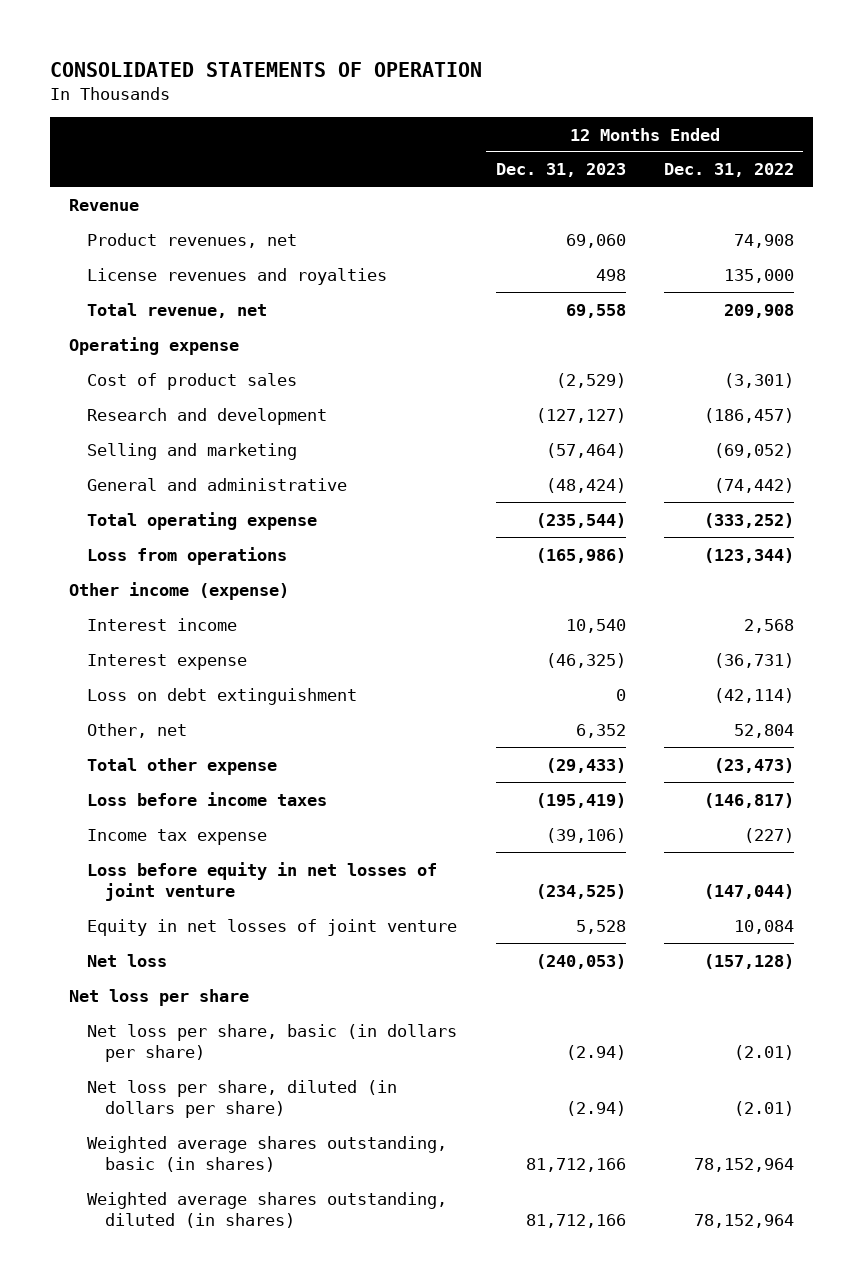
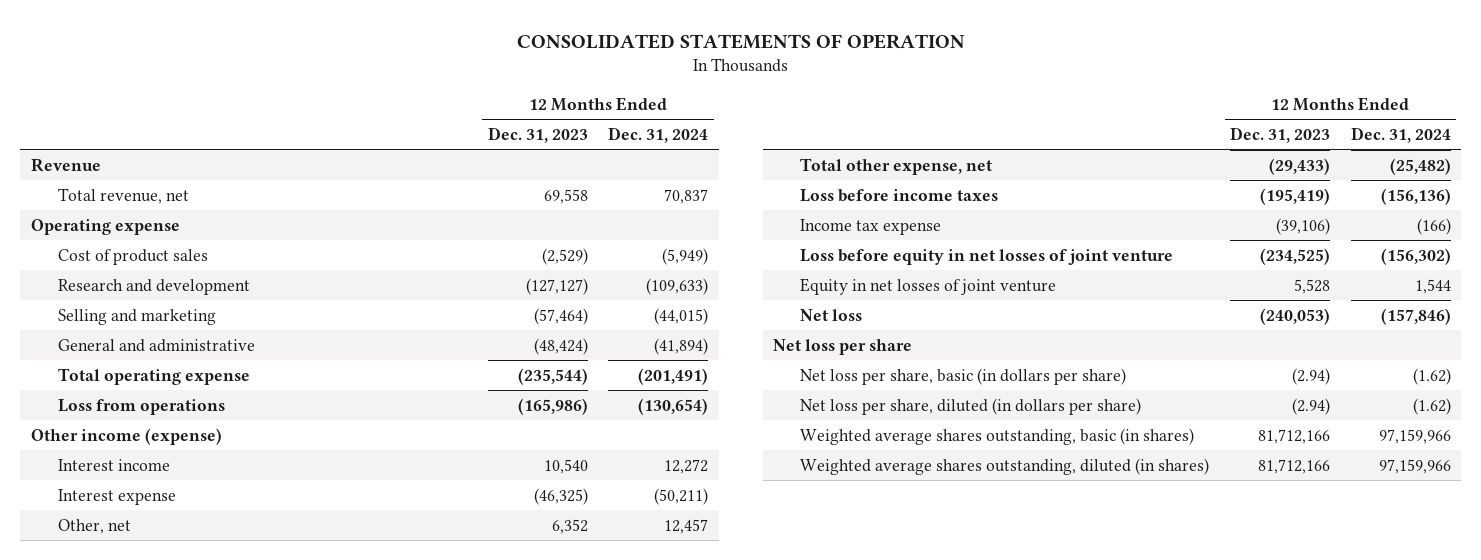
[663,163,794,178] Dec. 31, 2022 -> none
none -> [608,126,709,143] Dec. 31, 2024
[87,232,298,248] Product revenues, net -> none
[87,267,388,285] License revenues and royalties -> none
[87,687,358,705] Loss on debt extinguishment -> none
[87,757,278,775] Total other expense -> [799,157,992,175] Total other expense, net

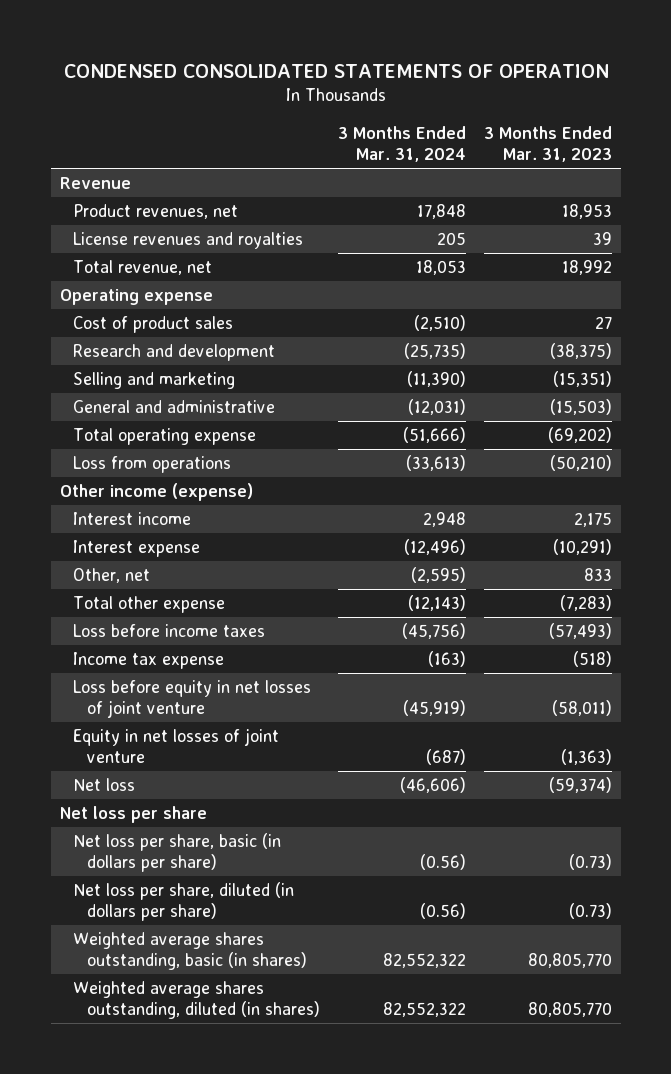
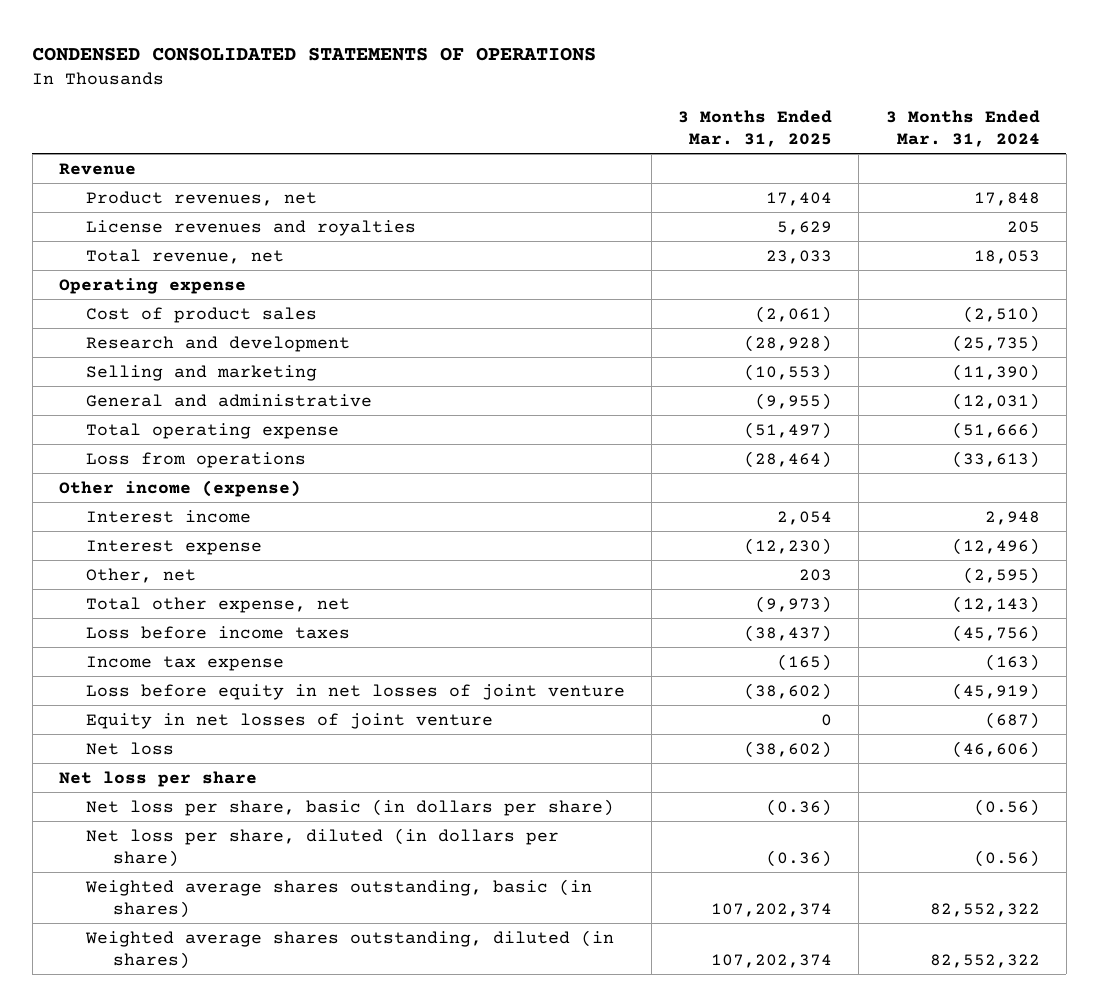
[63,63,609,78] CONDENSED CONSOLIDATED STATEMENTS OF OPERATION -> [32,47,597,62] CONDENSED CONSOLIDATED STATEMENTS OF OPERATIONS
[483,125,612,163] 3 Months Ended Mar. 31, 2023 -> none
none -> [678,109,833,147] 3 Months Ended Mar. 31, 2025
[73,595,226,613] Total other expense -> [86,596,351,613] Total other expense, net

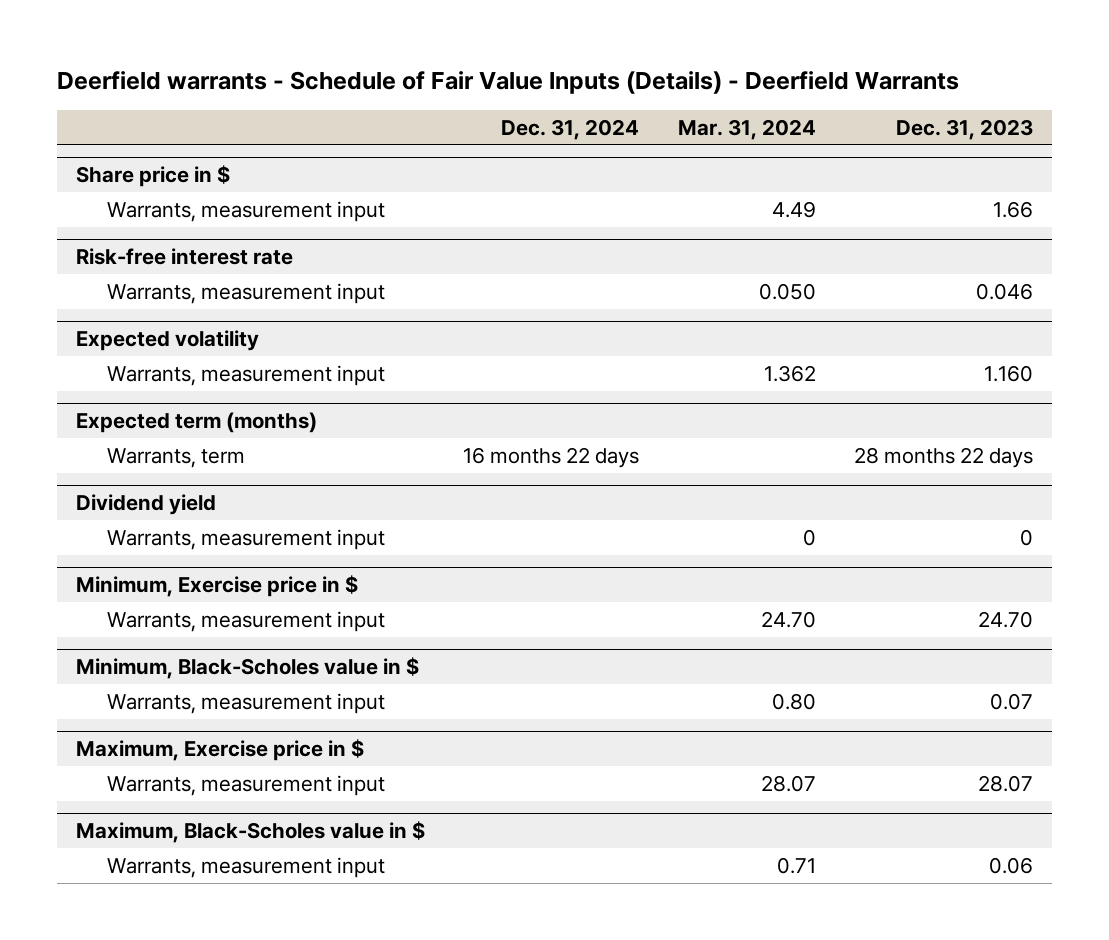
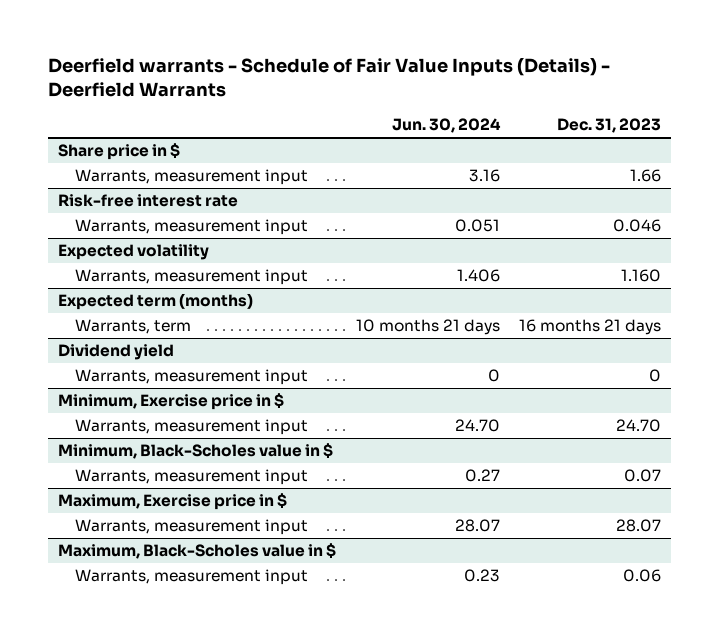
[501,118,640,140] Dec. 31, 2024 -> none
[677,118,816,140] Mar. 31, 2024 -> none
none -> [391,118,501,134] Jun. 30, 2024
[854,446,1034,468] 28 months 22 days -> [519,319,662,336] 16 months 21 days

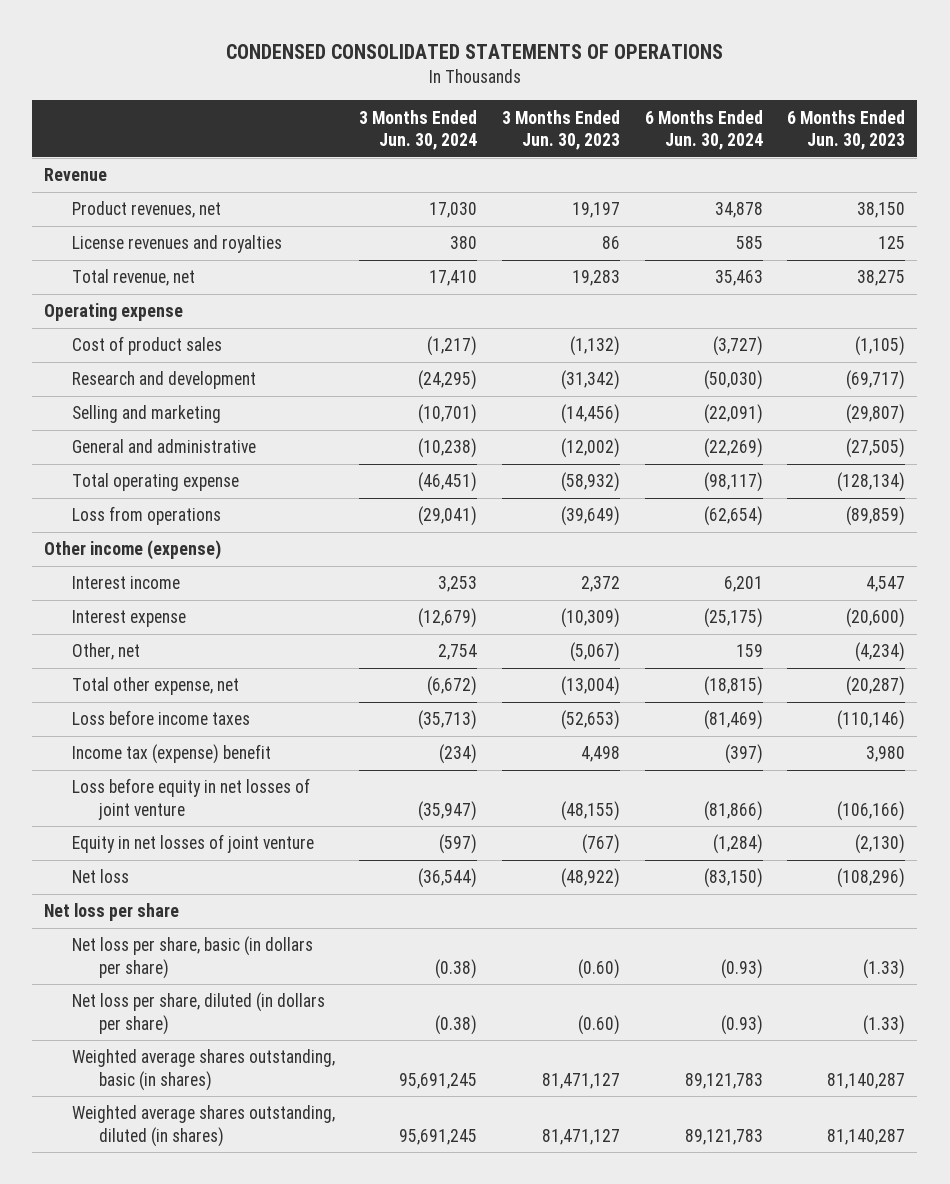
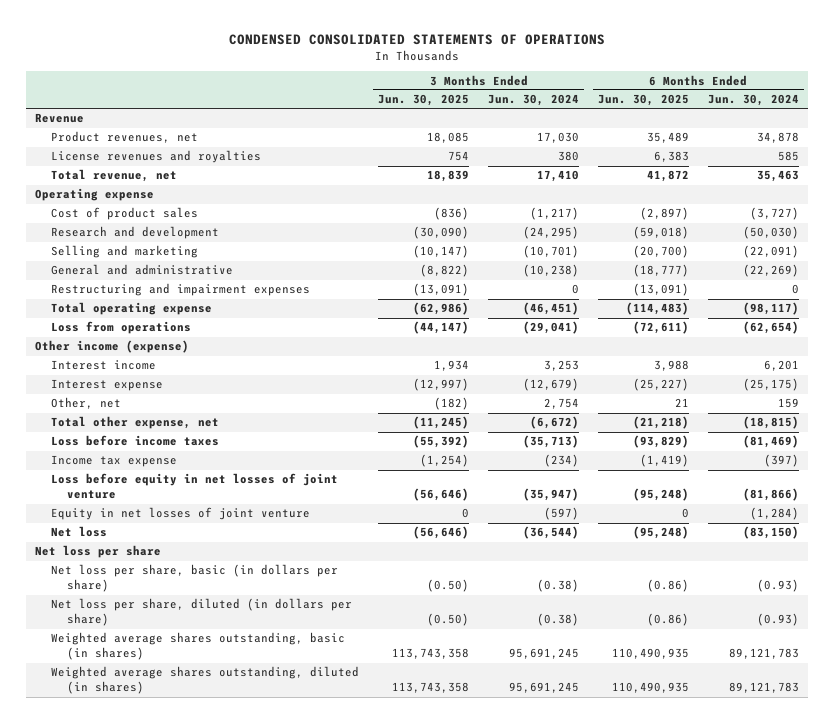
[502,109,621,151] 3 Months Ended Jun. 30, 2023 -> none
[787,109,906,151] 6 Months Ended Jun. 30, 2023 -> none
none -> [378,94,470,107] Jun. 30, 2025
none -> [597,94,689,107] Jun. 30, 2025
none -> [51,283,311,297] Restructuring and impairment expenses
[71,744,271,765] Income tax (expense) benefit -> [51,455,178,468] Income tax expense

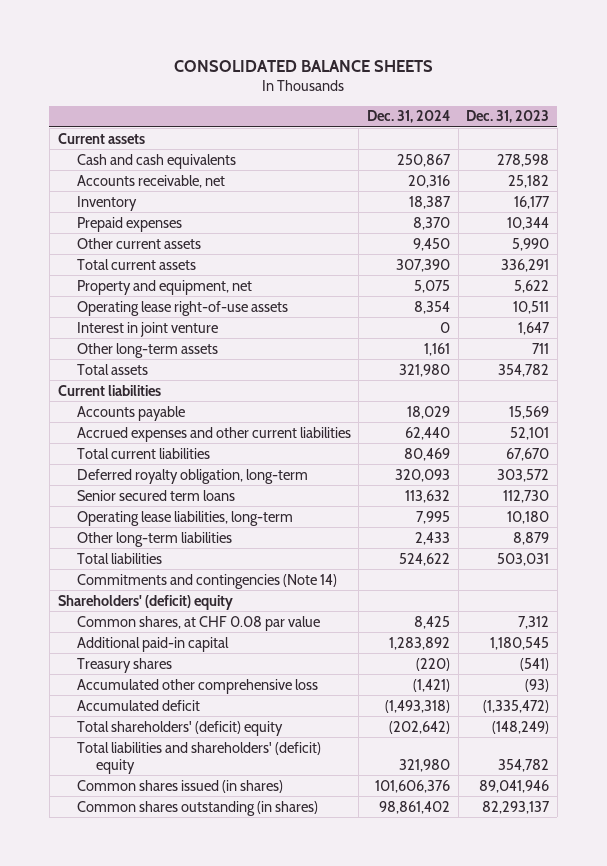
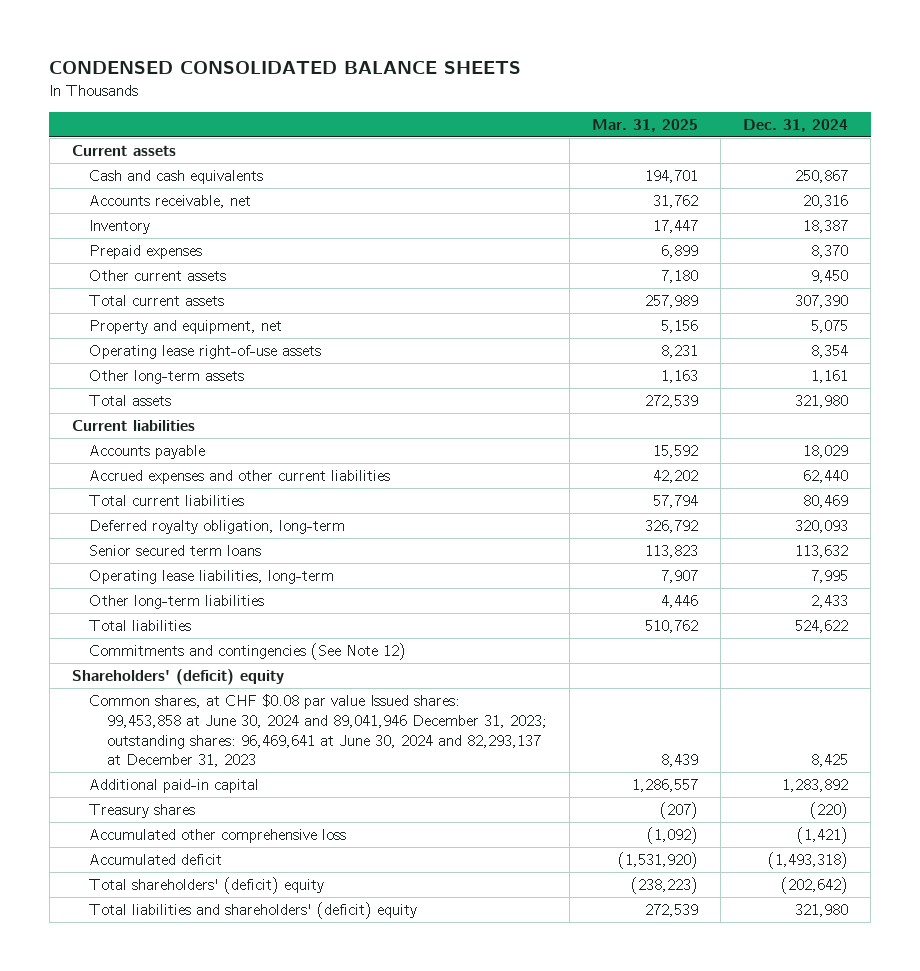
[174,59,434,72] CONSOLIDATED BALANCE SHEETS -> [49,61,522,75] CONDENSED CONSOLIDATED BALANCE SHEETS
[466,110,550,124] Dec. 31, 2023 -> none
none -> [591,118,698,132] Mar. 31, 2025
[76,321,218,337] Interest in joint venture -> none
[76,573,337,589] Commitments and contingencies (Note 14) -> [89,642,407,660] Commitments and contingencies (See Note 12)
[76,615,320,631] Common shares, at CHF 0.08 par value -> [89,693,547,768] Common shares, at CHF $0.08 par value Issued shares: 99,453,858 at June 30, 2024 and 89,041,946 December 31, 2023; outstanding shares: 96,469,641 at June 30, 2024 and 82,293,137 at December 31, 2023
[76,779,283,793] Common shares issued (in shares) -> none
[76,800,318,816] Common shares outstanding (in shares) -> none

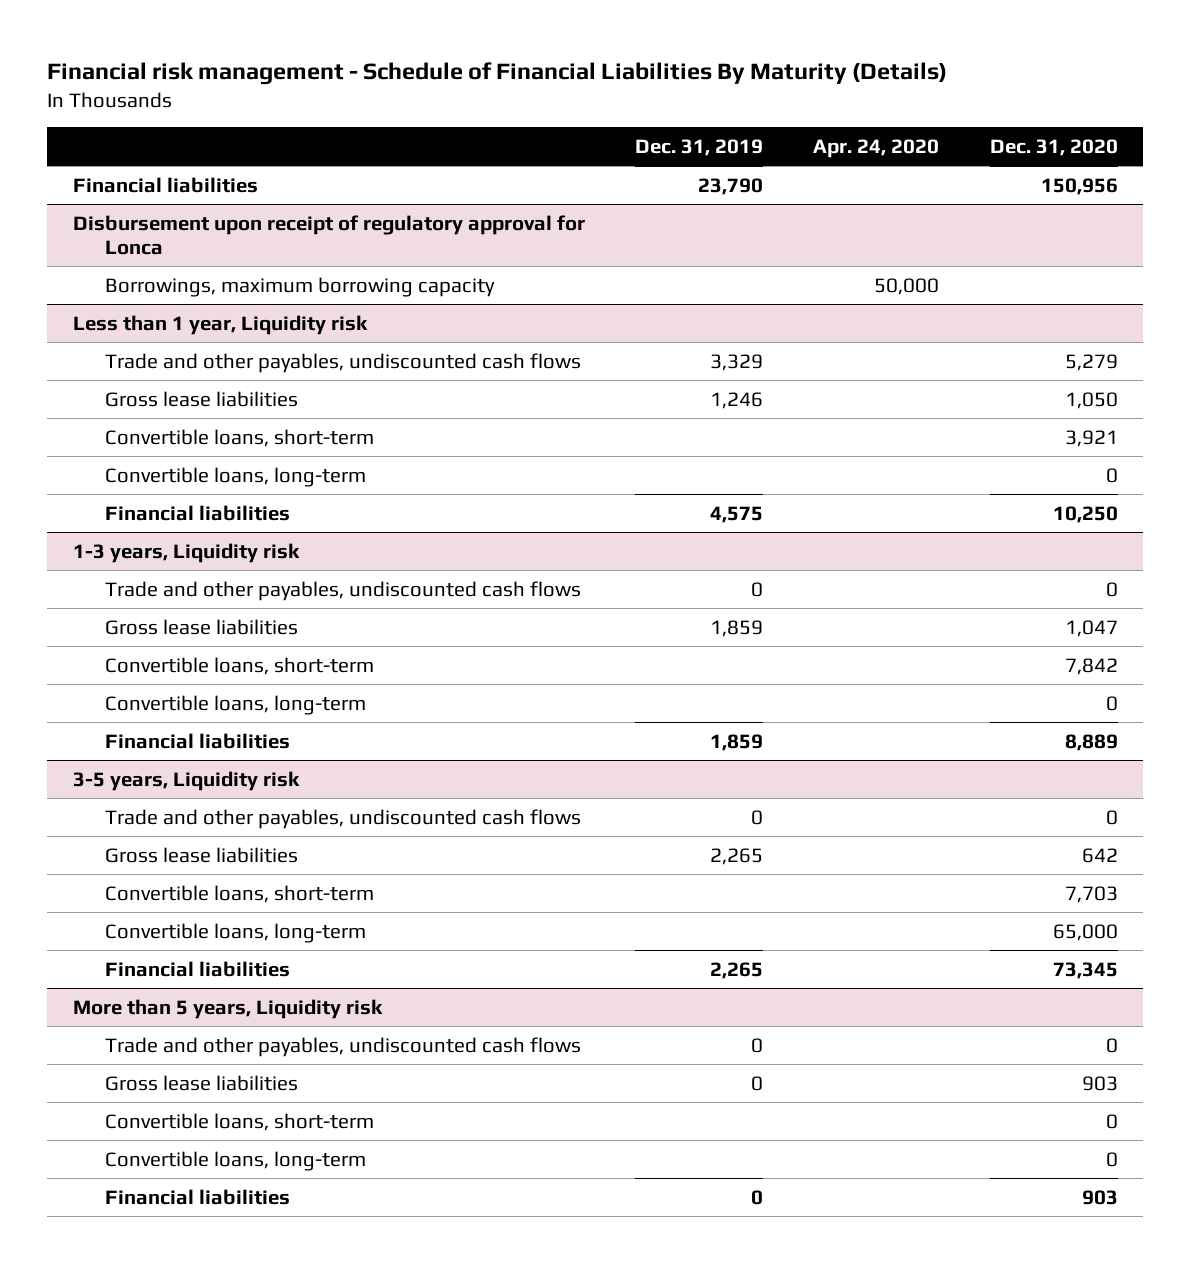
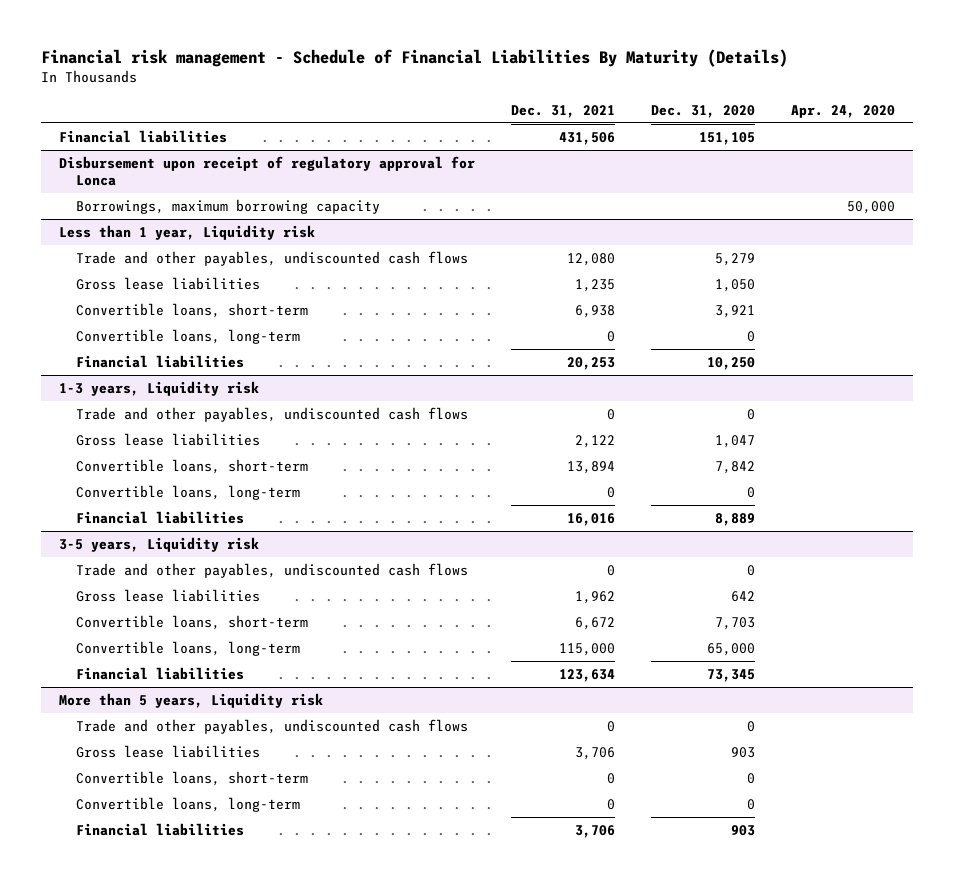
[634,139,763,157] Dec. 31, 2019 -> none
none -> [510,104,615,118] Dec. 31, 2021
[1040,177,1118,195] 150,956 -> [698,131,755,145] 151,105

